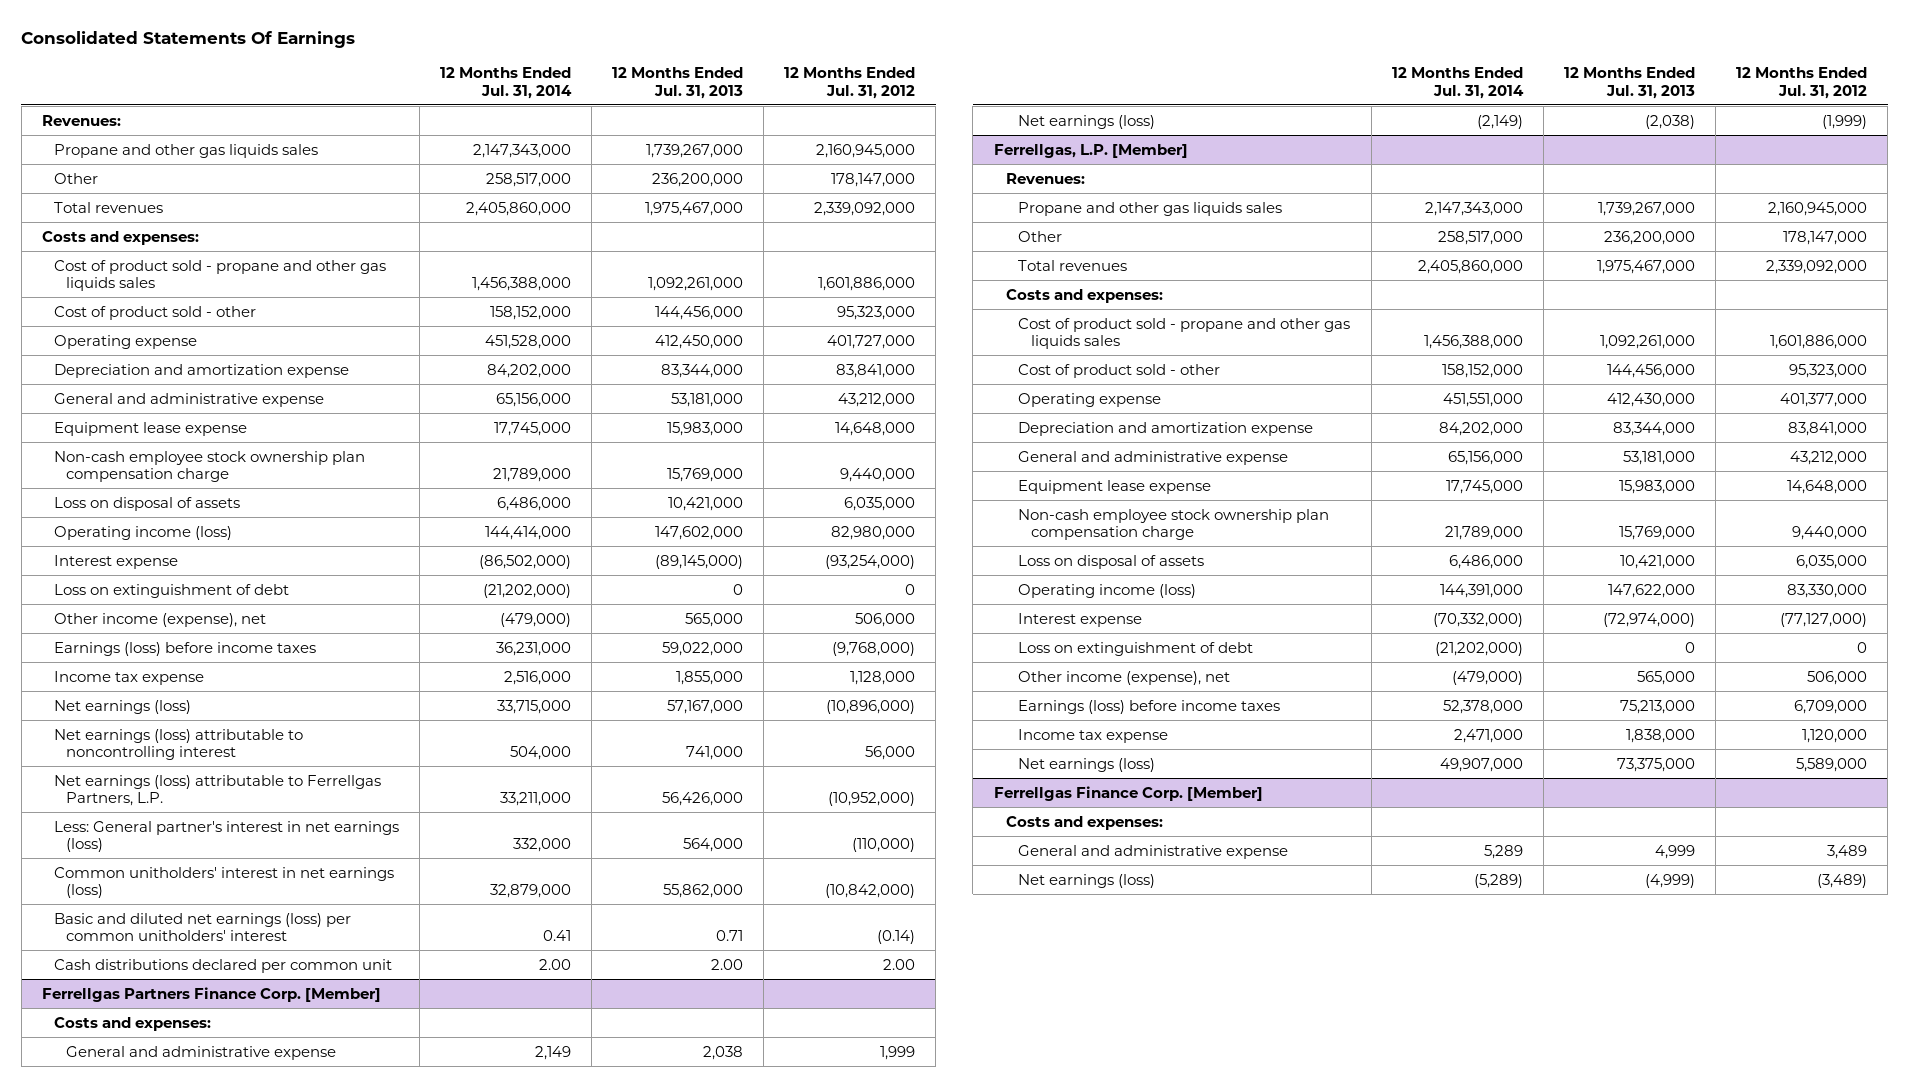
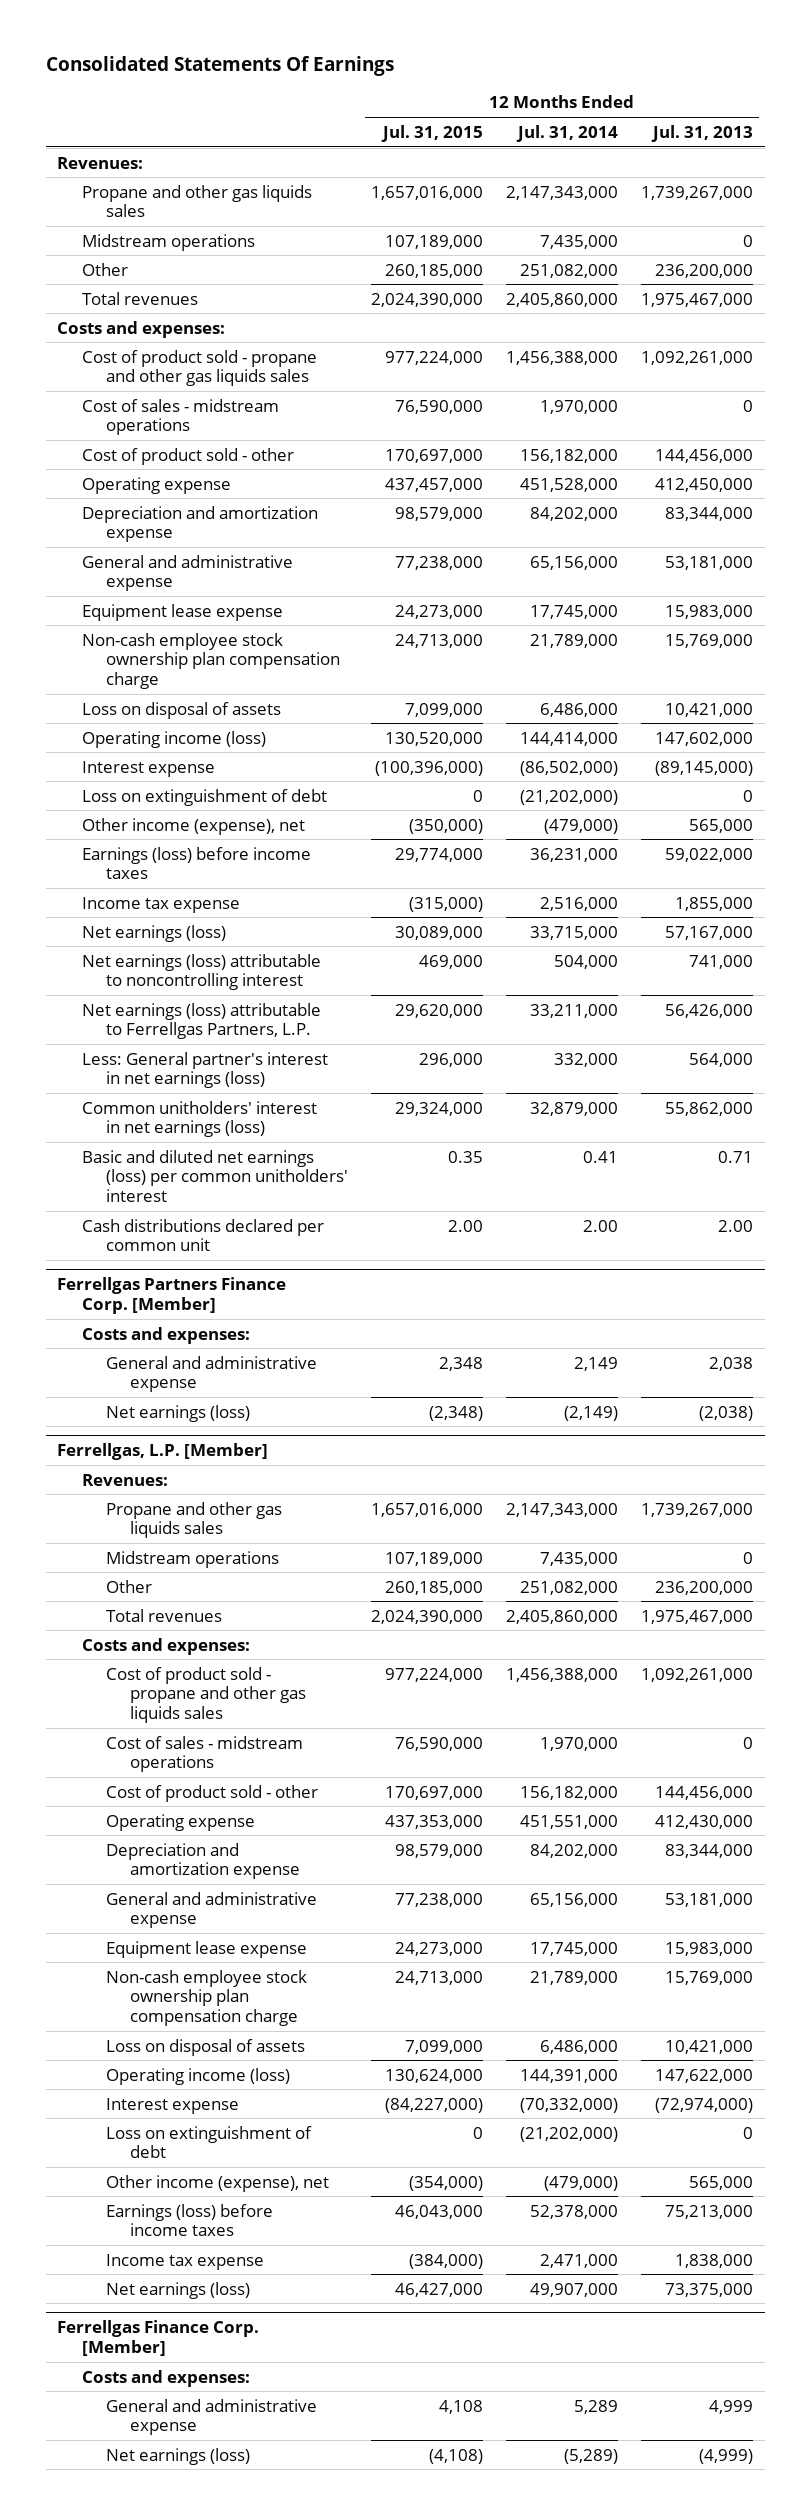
[784,67,916,99] 12 Months Ended Jul. 31, 2012 -> none
none -> [381,124,484,142] Jul. 31, 2015
none -> [81,233,255,251] Midstream operations
[486,172,572,187] 258,517,000 -> [520,263,619,278] 251,082,000
none -> [81,398,279,436] Cost of sales - midstream operations
[490,305,572,320] 158,152,000 -> [520,448,619,463] 156,182,000
none -> [105,1550,279,1568] Midstream operations
[1438,230,1524,245] 258,517,000 -> [520,1580,619,1595] 251,082,000
none -> [105,1735,303,1773] Cost of sales - midstream operations
[1442,363,1524,378] 158,152,000 -> [520,1785,619,1800] 156,182,000

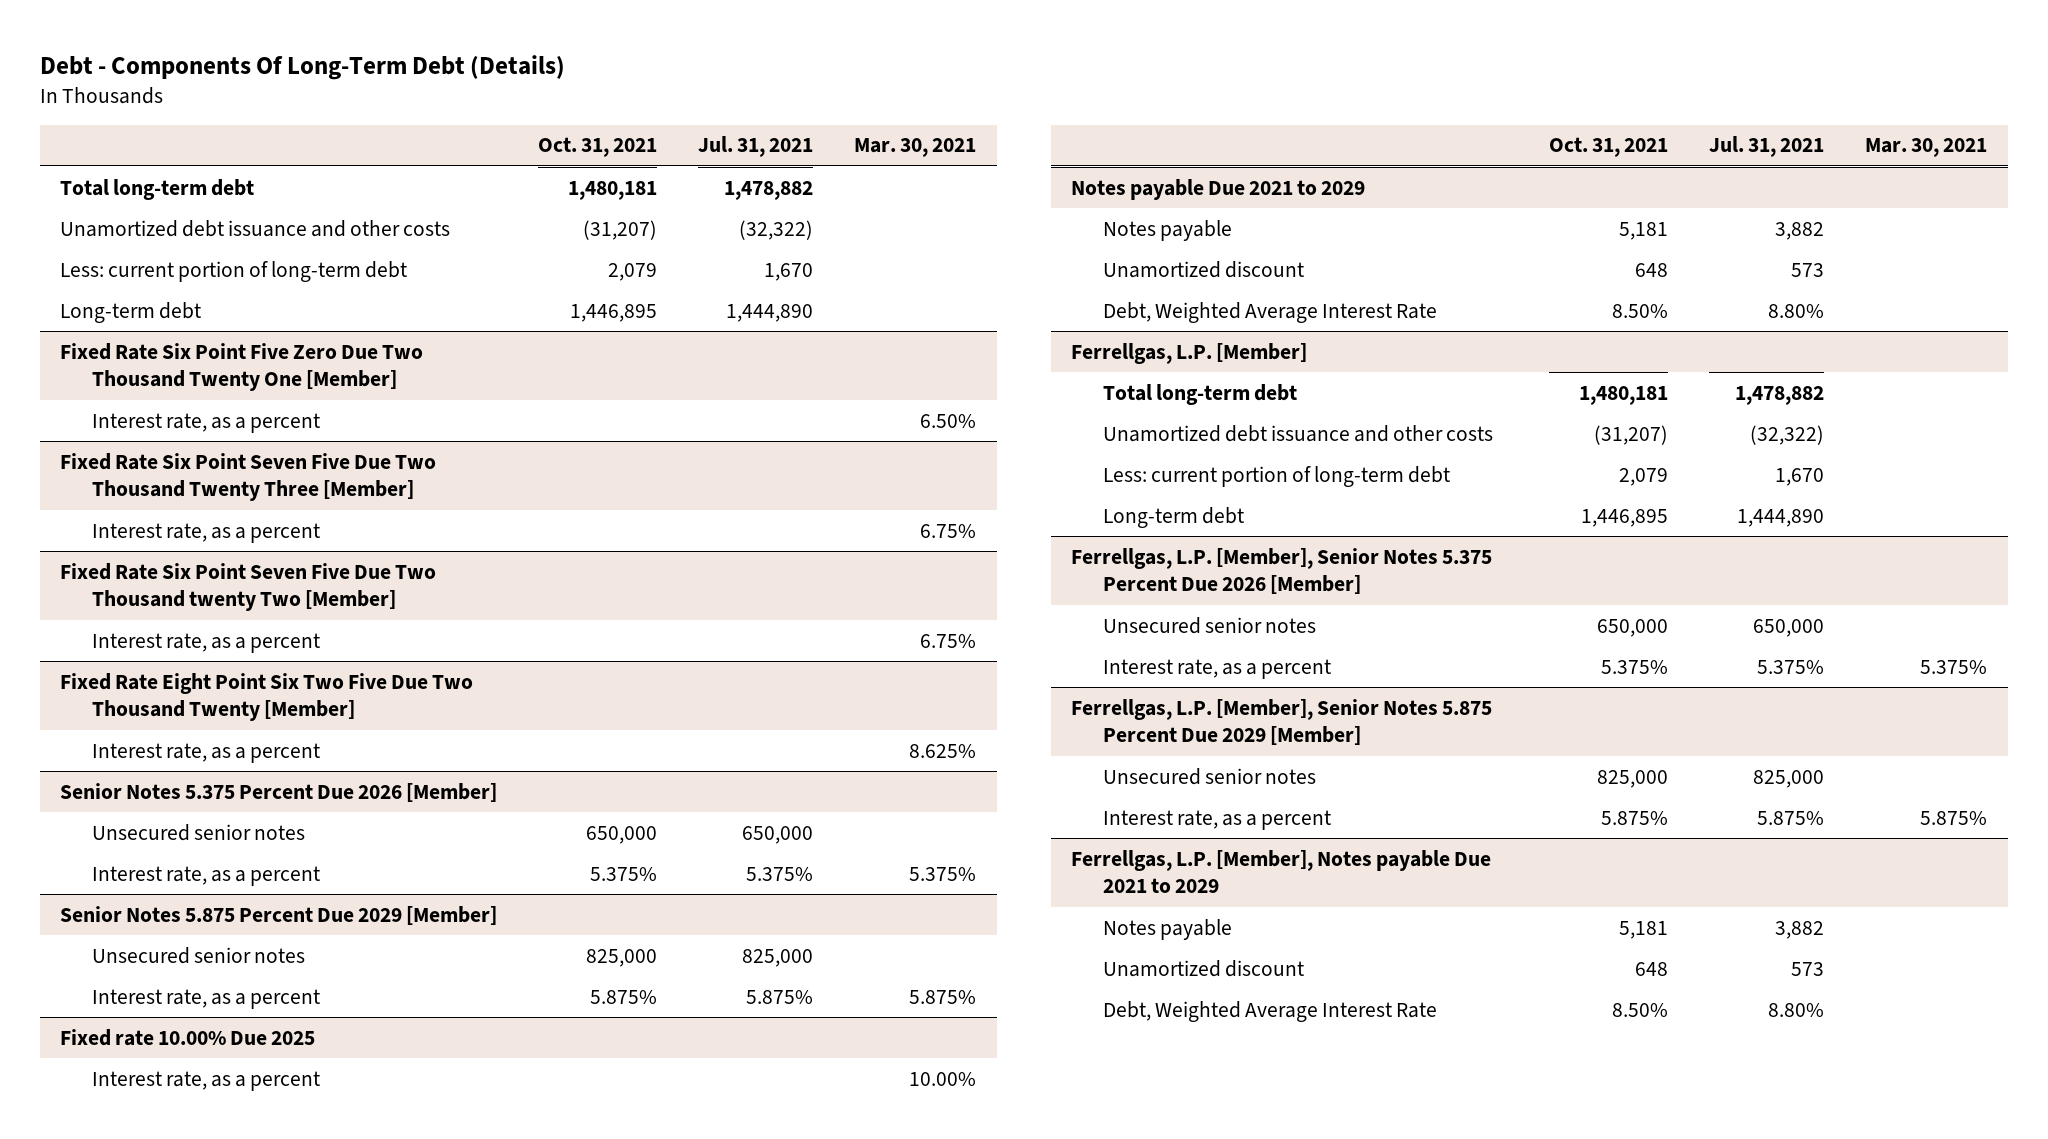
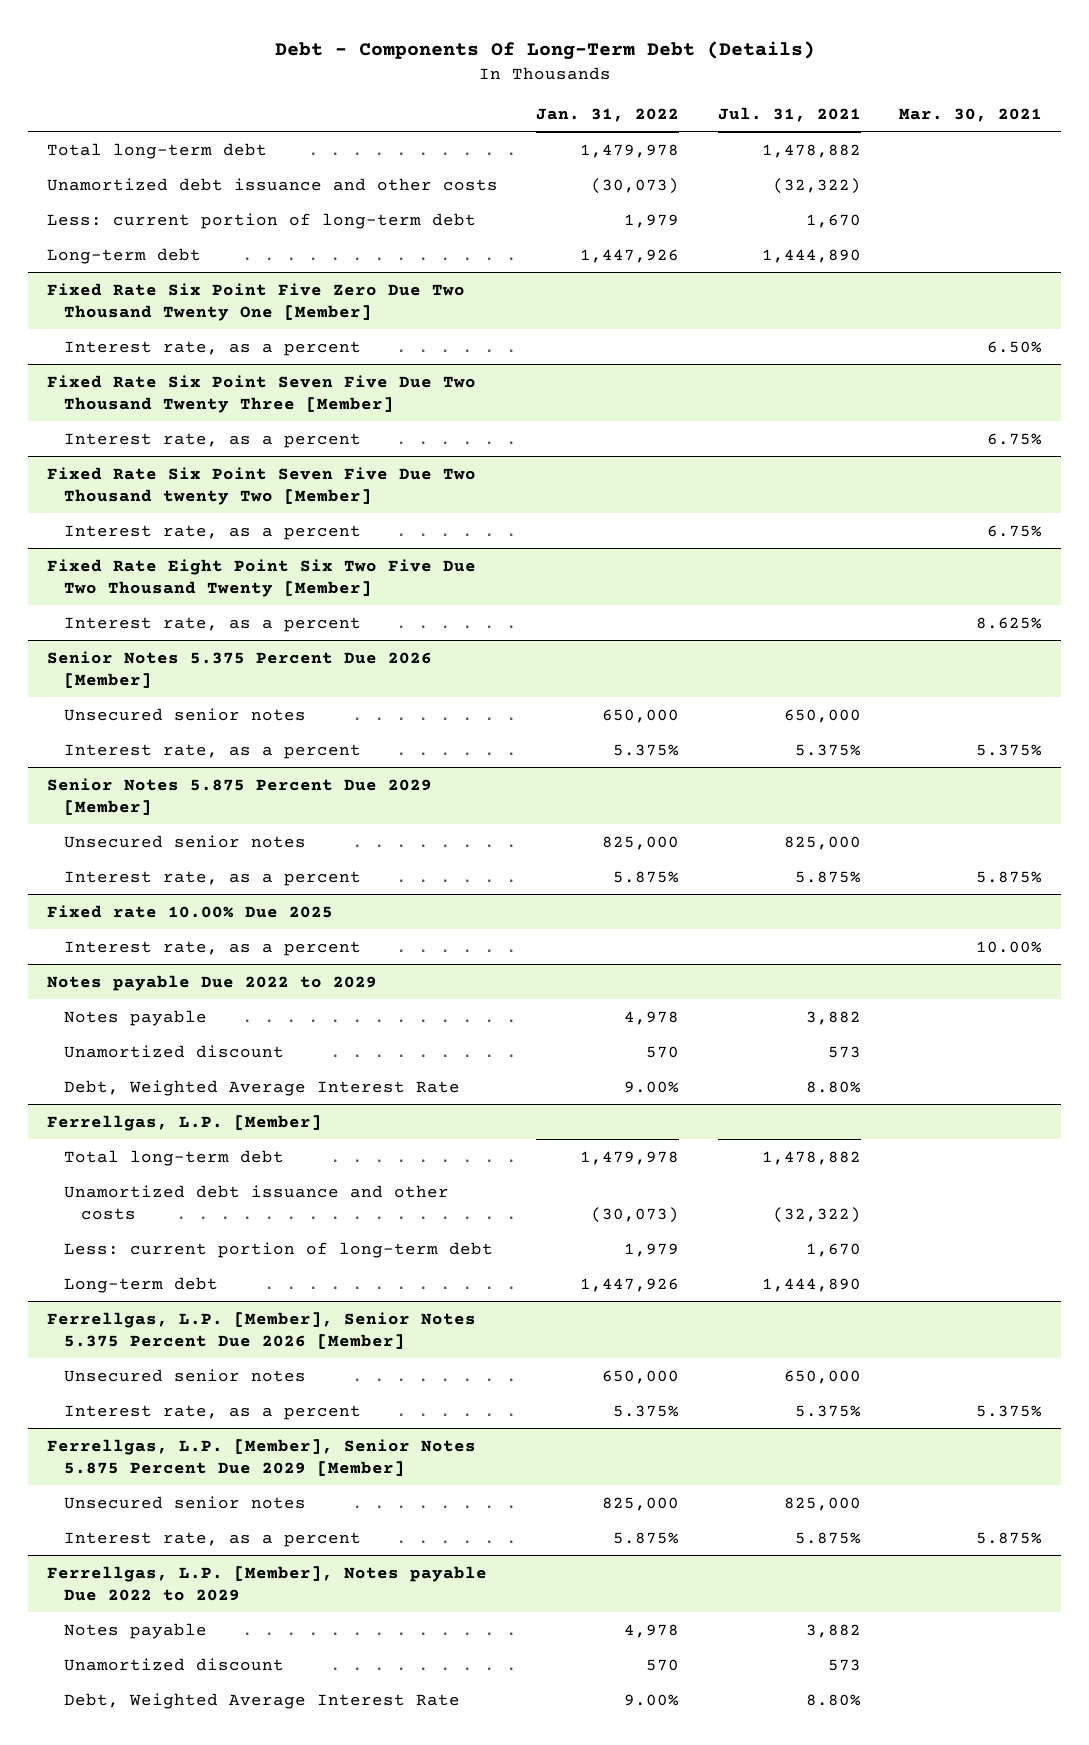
[538,137,658,158] Oct. 31, 2021 -> none
none -> [536,107,680,122] Jan. 31, 2022
[1071,178,1366,200] Notes payable Due 2021 to 2029 -> [46,974,377,991] Notes payable Due 2022 to 2029
[1071,849,1492,894] Ferrellgas, L.P. [Member], Notes payable Due 2021 to 2029 -> [46,1565,487,1601] Ferrellgas, L.P. [Member], Notes payable Due 2022 to 2029

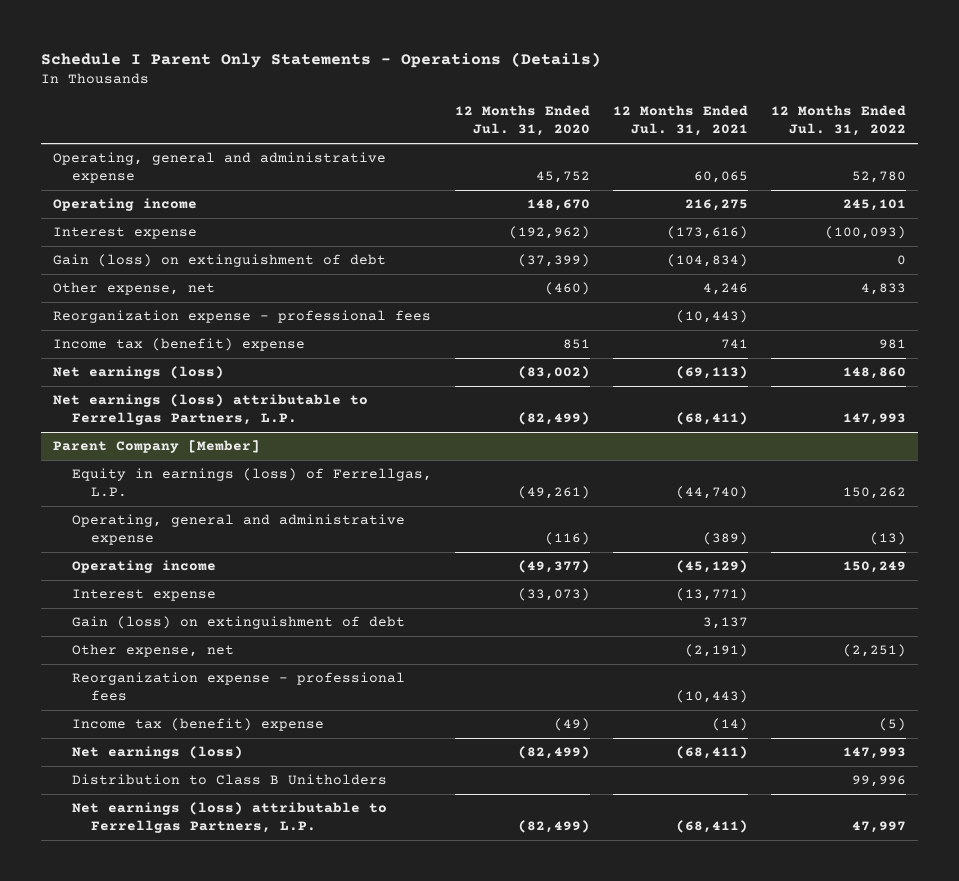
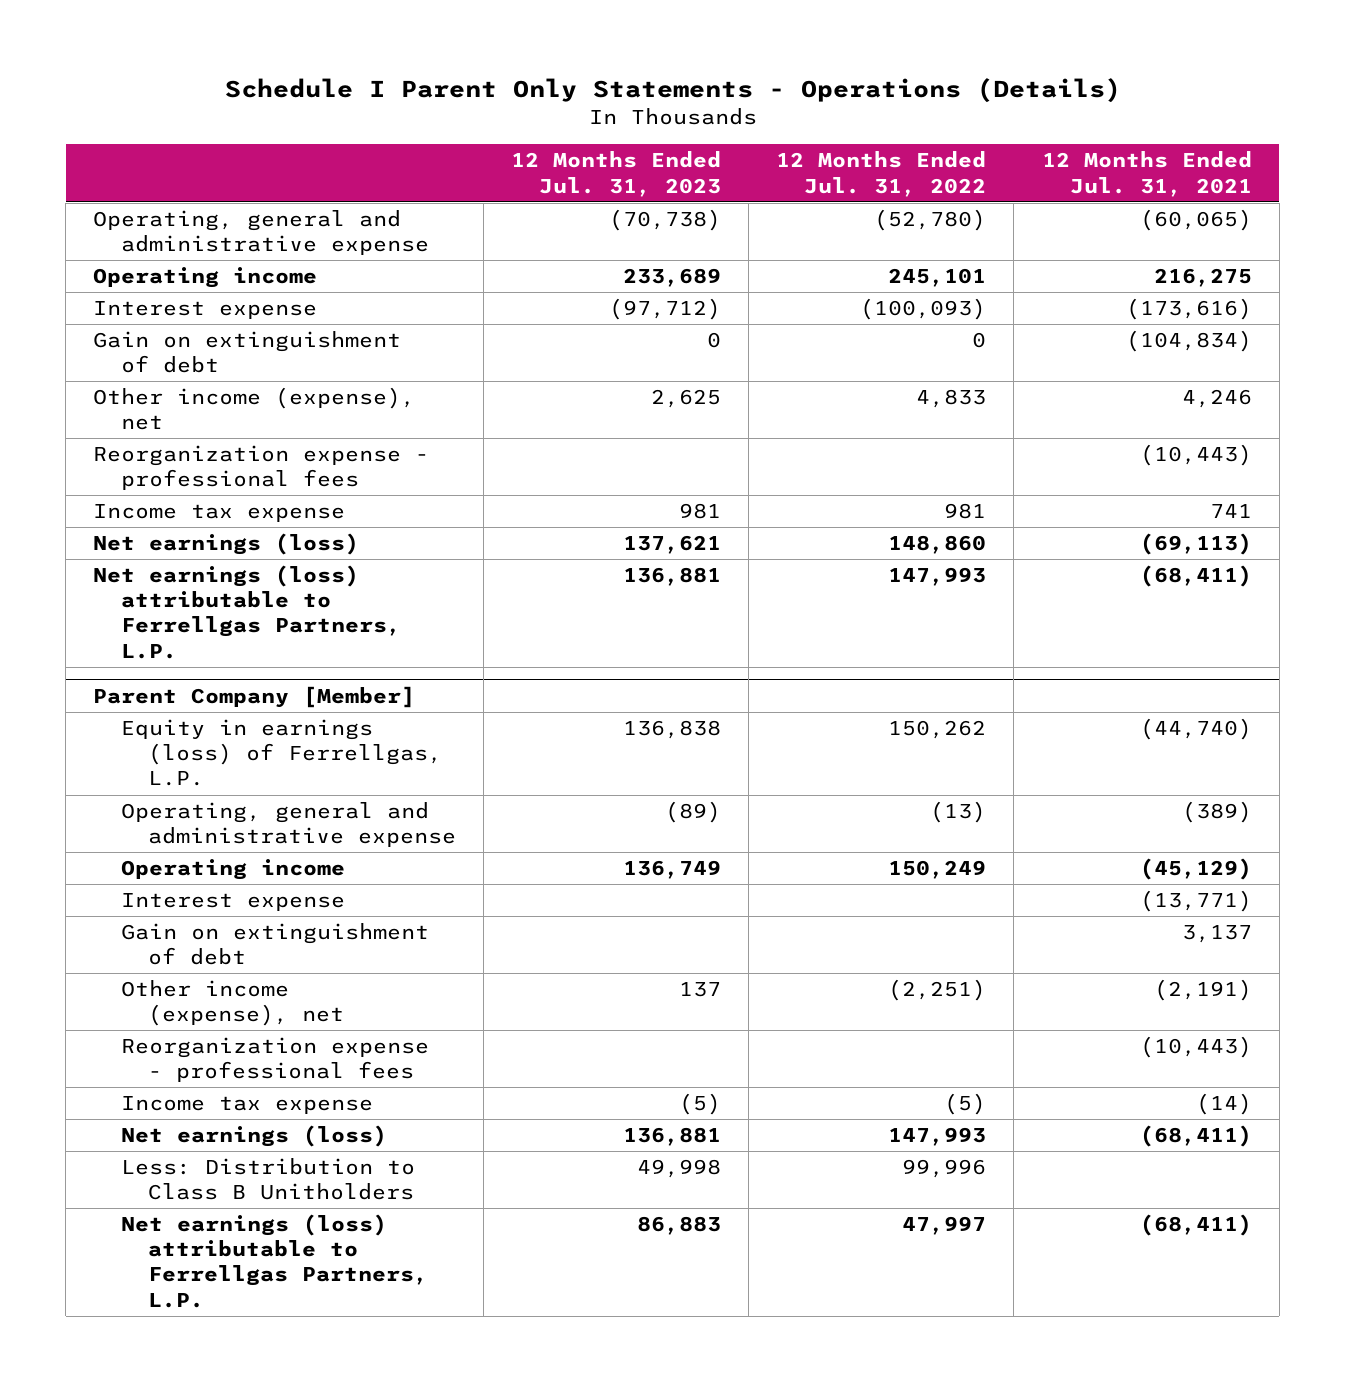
[455,105,591,137] 12 Months Ended Jul. 31, 2020 -> none
none -> [511,151,722,197] 12 Months Ended Jul. 31, 2023
[694,170,749,183] 60,065 -> [1139,209,1252,232] (60,065)
[852,170,907,183] 52,780 -> [874,209,987,232] (52,780)
[53,254,387,268] Gain (loss) on extinguishment of debt -> [93,331,402,374] Gain on extinguishment of debt
[53,282,216,296] Other expense, net -> [93,387,416,431] Other income (expense), net
[53,338,306,352] Income tax (benefit) expense -> [93,504,346,523] Income tax expense
[71,616,405,630] Gain (loss) on extinguishment of debt -> [120,923,429,966] Gain on extinguishment of debt
[71,644,234,658] Other expense, net -> [120,980,344,1027] Other income (expense), net
[71,718,324,732] Income tax (benefit) expense -> [120,1096,373,1115] Income tax expense
[71,774,387,786] Distribution to Class B Unitholders -> [120,1158,415,1201] Less: Distribution to Class B Unitholders

